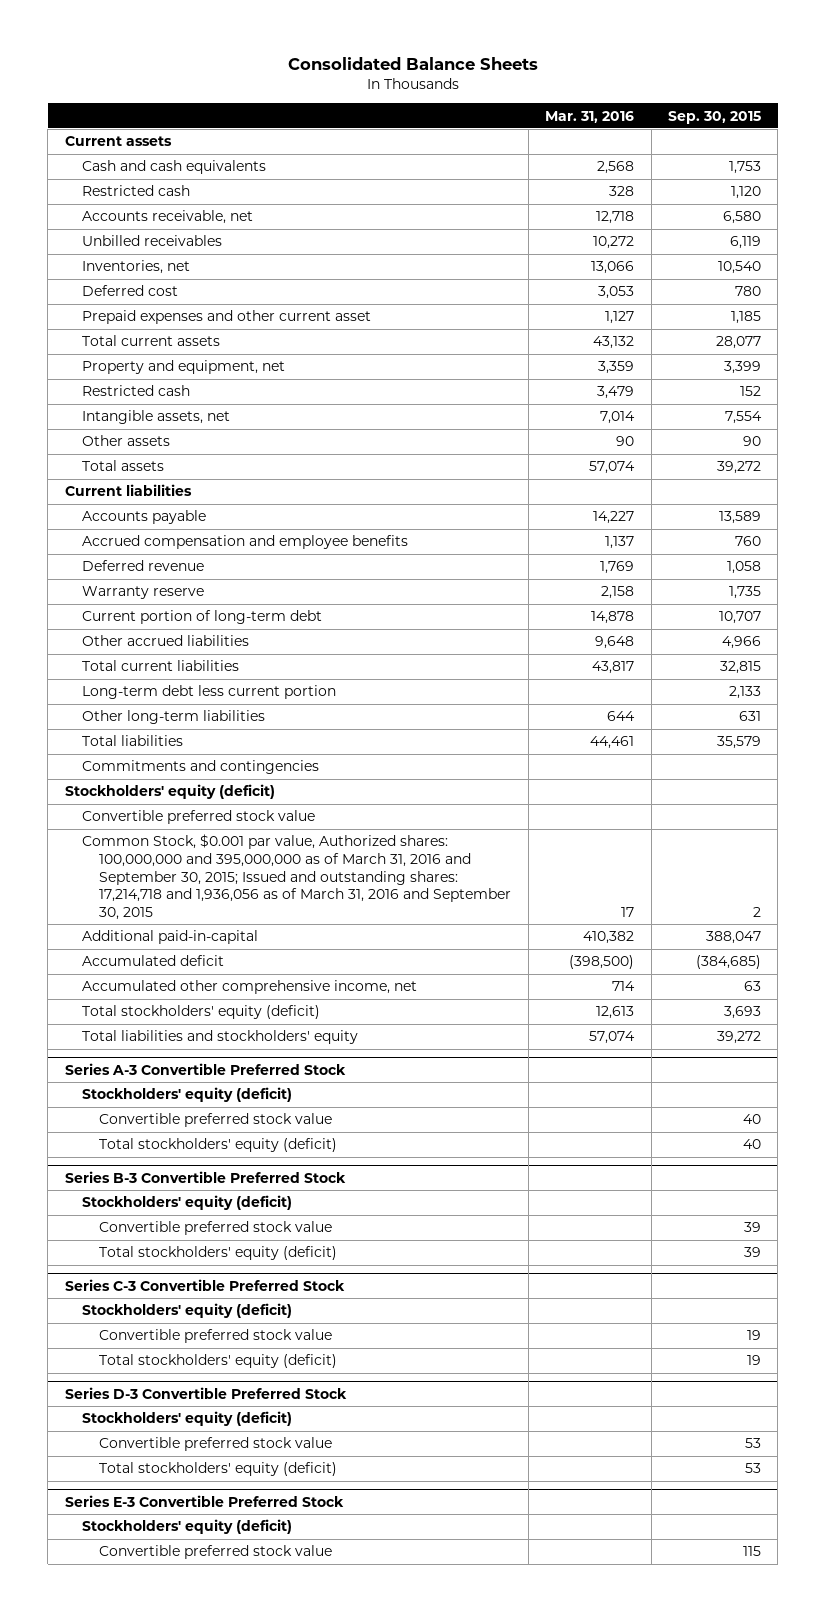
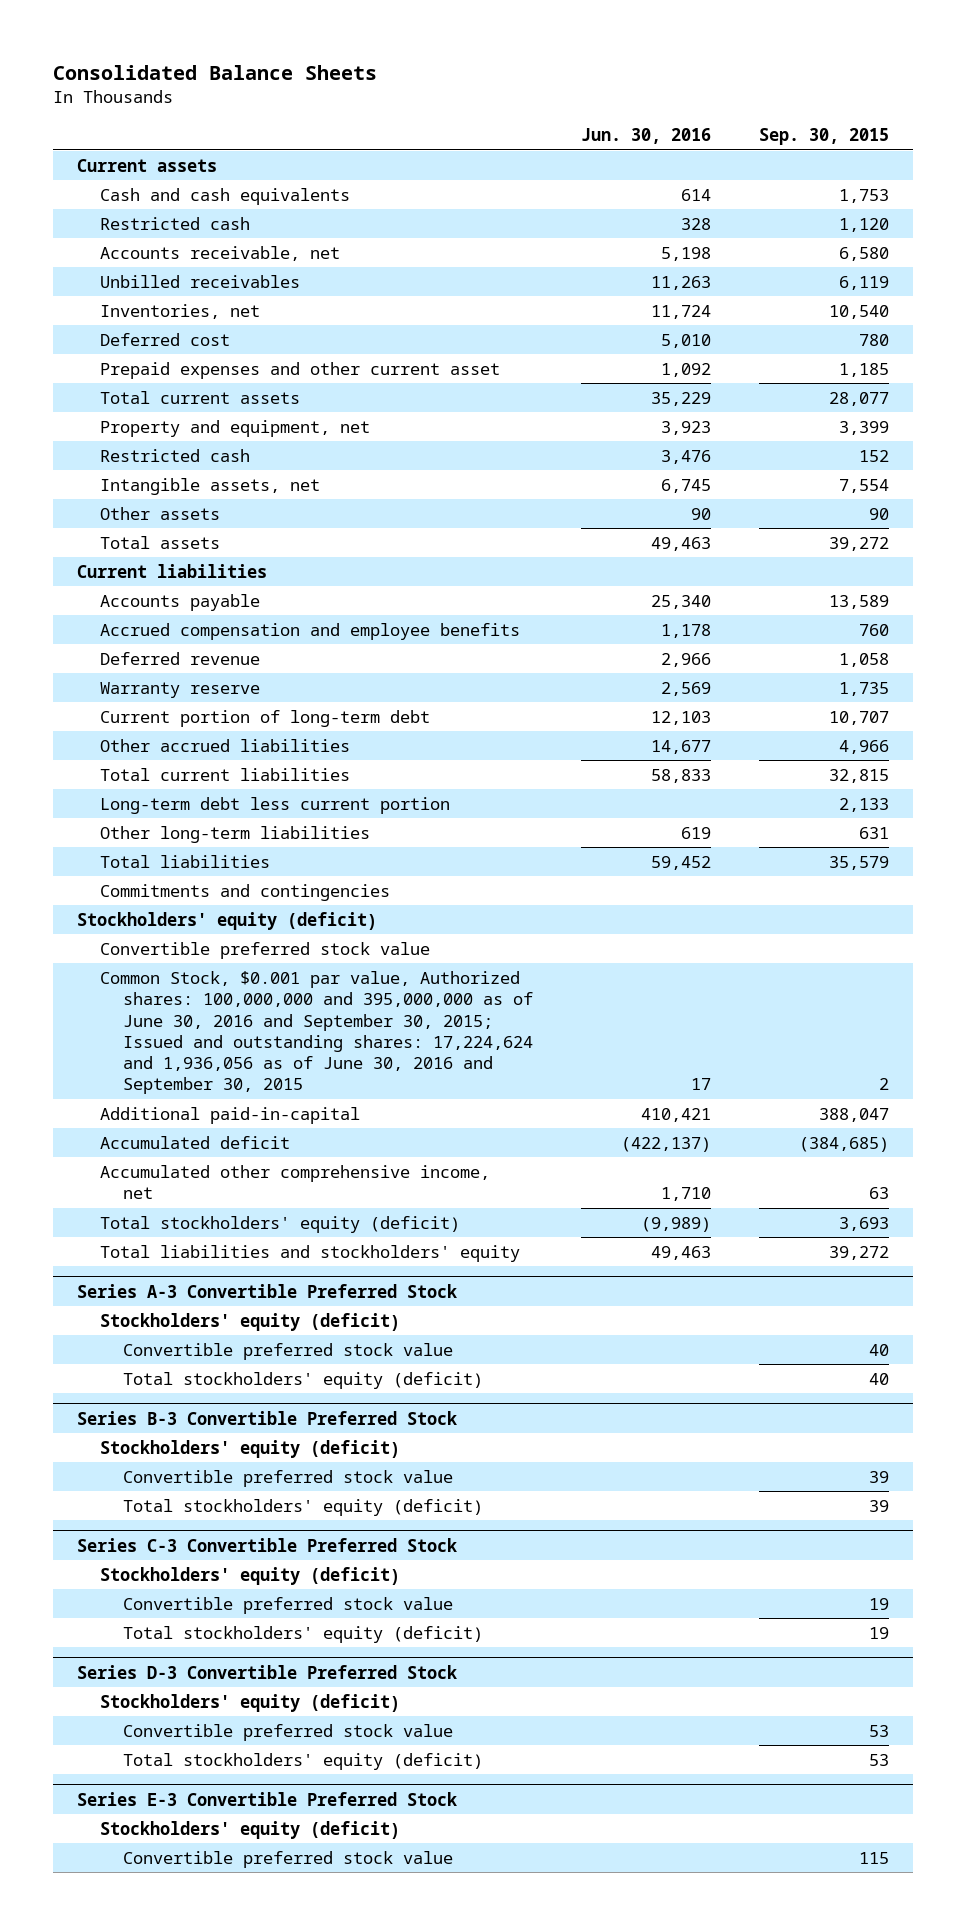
[545,110,635,123] Mar. 31, 2016 -> none
none -> [580,128,711,145] Jun. 30, 2016
[82,834,512,921] Common Stock, $0.001 par value, Authorized shares: 100,000,000 and 395,000,000 as of March 31, 2016 and September 30, 2015; Issued and outstanding shares: 17,214,718 and 1,936,056 as of March 31, 2016 and September 30, 2015 -> [99,970,533,1095] Common Stock, $0.001 par value, Authorized shares: 100,000,000 and 395,000,000 as of June 30, 2016 and September 30, 2015; Issued and outstanding shares: 17,224,624 and 1,936,056 as of June 30, 2016 and September 30, 2015

